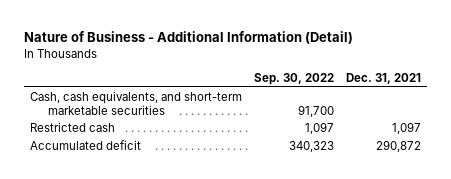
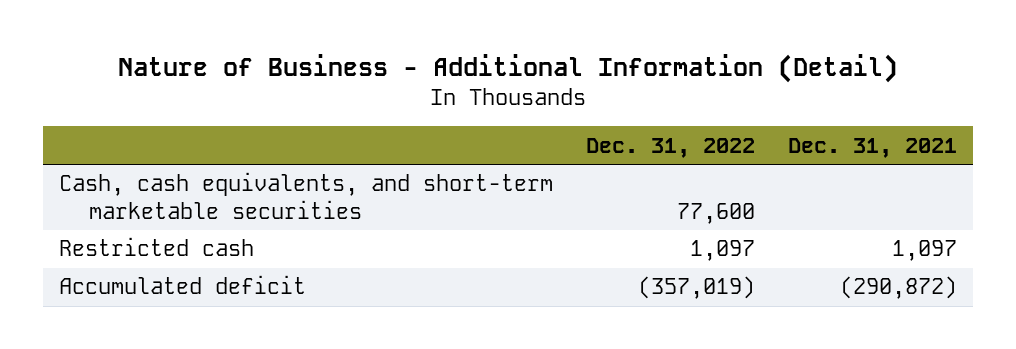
[253,73,334,86] Sep. 30, 2022 -> none
none -> [585,137,755,158] Dec. 31, 2022
[375,140,421,153] 290,872 -> [839,276,957,300] (290,872)

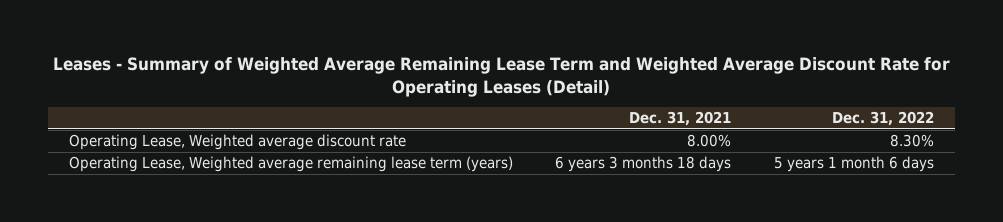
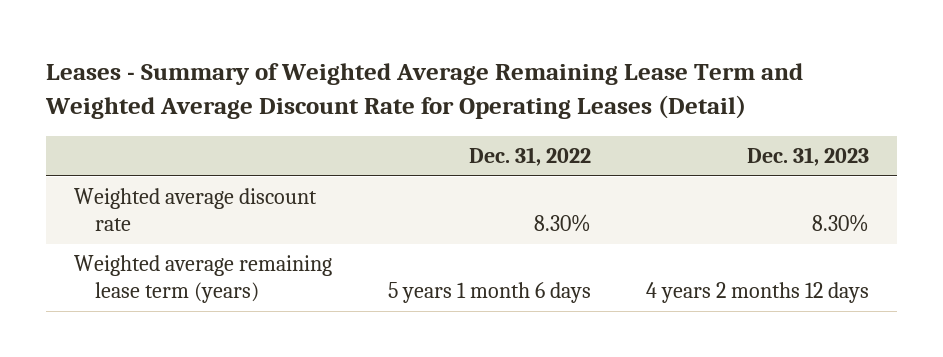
[629,111,732,127] Dec. 31, 2021 -> none
none -> [746,147,869,167] Dec. 31, 2023
[69,134,407,151] Operating Lease, Weighted average discount rate -> [74,188,318,232] Weighted average discount rate
[69,156,514,173] Operating Lease, Weighted average remaining lease term (years) -> [74,255,333,304] Weighted average remaining lease term (years)

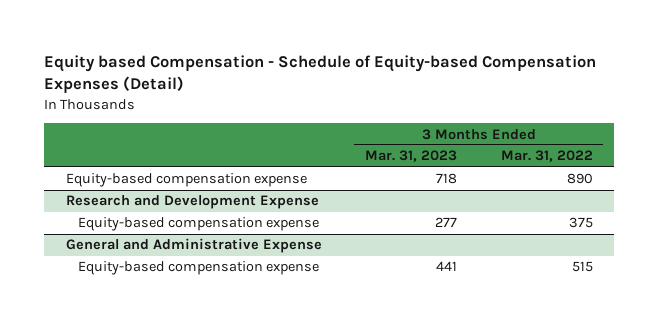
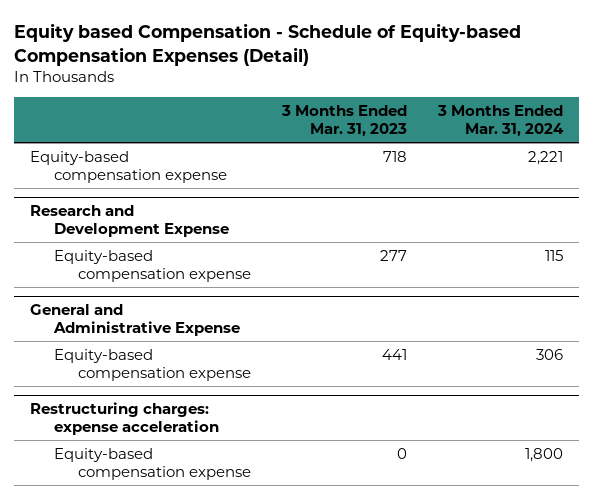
[500,150,593,163] Mar. 31, 2022 -> none
none -> [437,105,565,138] 3 Months Ended Mar. 31, 2024
none -> [30,401,220,436] Restructuring charges: expense acceleration
none -> [54,447,252,480] Equity-based compensation expense

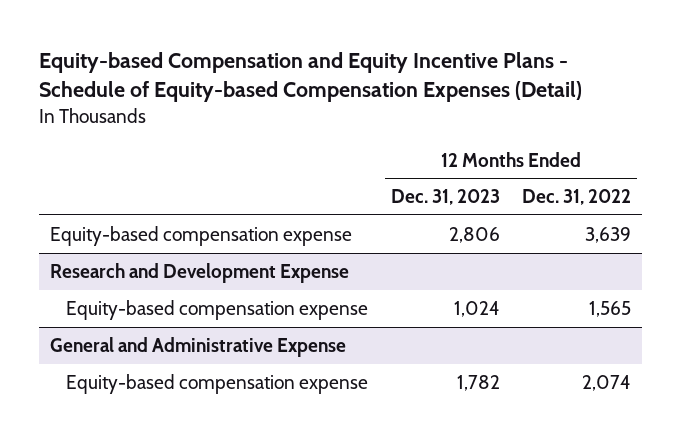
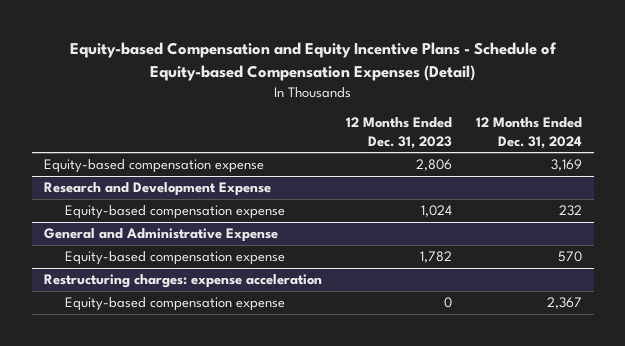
[522,189,632,206] Dec. 31, 2022 -> none
none -> [475,117,582,149] 12 Months Ended Dec. 31, 2024
none -> [43,274,322,289] Restructuring charges: expense acceleration
none -> [65,297,286,312] Equity-based compensation expense

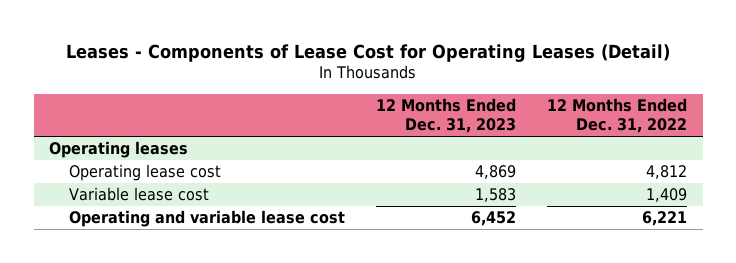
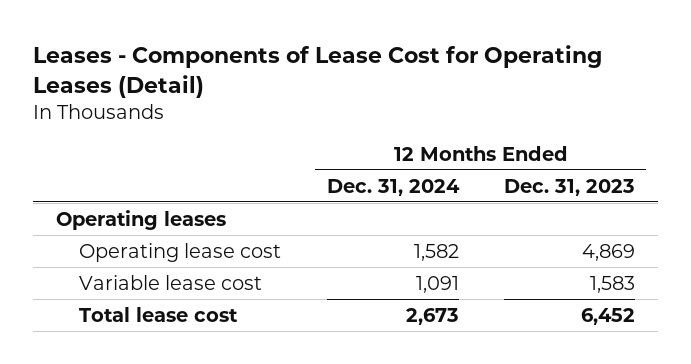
[547,97,688,134] 12 Months Ended Dec. 31, 2022 -> none
none -> [326,178,460,196] Dec. 31, 2024
[68,210,345,228] Operating and variable lease cost -> [79,306,239,322] Total lease cost

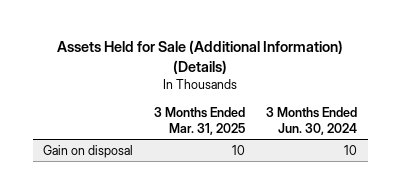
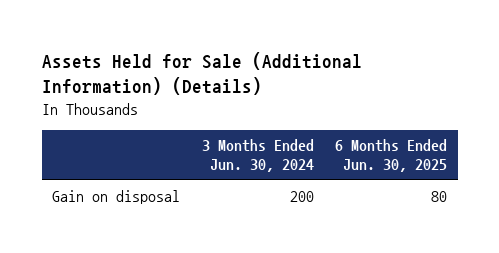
[154,107,246,135] 3 Months Ended Mar. 31, 2025 -> none
none -> [334,139,447,173] 6 Months Ended Jun. 30, 2025
[344,145,358,156] 10 -> [289,190,314,202] 200

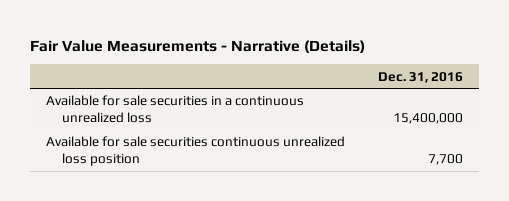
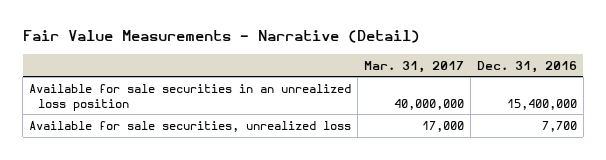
[30,39,366,53] Fair Value Measurements - Narrative (Details) -> [22,30,420,44] Fair Value Measurements - Narrative (Detail)
none -> [363,60,464,73] Mar. 31, 2017
[46,95,305,124] Available for sale securities in a continuous unrealized loss -> [29,83,352,111] Available for sale securities in an unrealized loss position
[46,136,346,167] Available for sale securities continuous unrealized loss position -> [29,120,352,132] Available for sale securities, unrealized loss

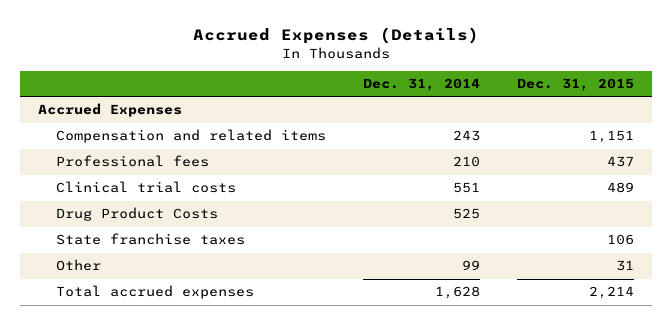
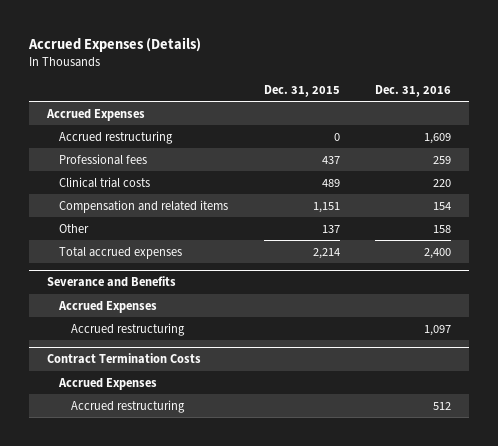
[362,78,480,92] Dec. 31, 2014 -> none
none -> [375,85,452,98] Dec. 31, 2016
none -> [58,130,173,144] Accrued restructuring
[55,207,218,222] Drug Product Costs -> none
[55,233,245,246] State franchise taxes -> none
[55,129,326,144] Compensation and related items -> [58,199,228,213] Compensation and related items
[615,260,634,272] 31 -> [321,224,340,233] 137
none -> [46,276,176,288] Severance and Benefits
none -> [57,300,157,313] Accrued Expenses
none -> [70,322,185,336] Accrued restructuring
none -> [46,353,201,365] Contract Termination Costs
none -> [57,377,157,390] Accrued Expenses
none -> [70,399,185,413] Accrued restructuring

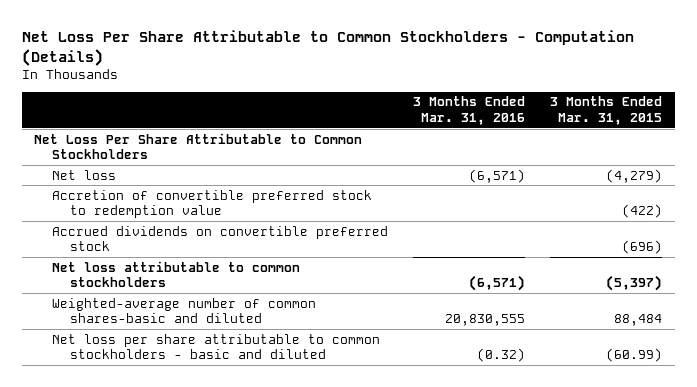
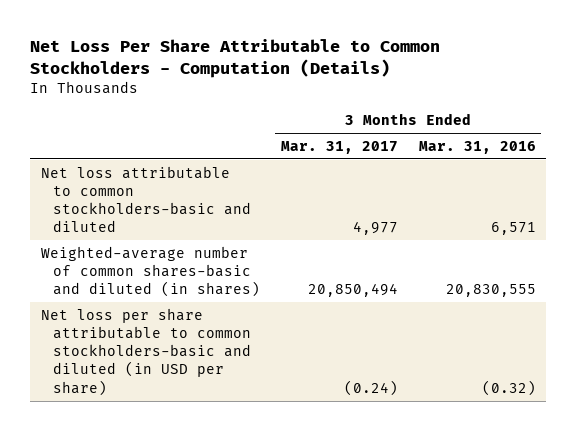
[550,96,663,126] 3 Months Ended Mar. 31, 2015 -> none
none -> [280,141,398,155] Mar. 31, 2017
[34,132,363,160] Net Loss Per Share Attributable to Common Stockholders -> none
[52,169,117,180] Net loss -> none
[52,189,373,219] Accretion of convertible preferred stock to redemption value -> none
[52,225,389,252] Accrued dividends on convertible preferred stock -> none
[52,260,301,288] Net loss attributable to common stockholders -> [40,165,251,233] Net loss attributable to common stockholders-basic and diluted
[469,275,526,292] (6,571) -> [490,222,536,236] 6,571
[52,297,317,324] Weighted-average number of common shares-basic and diluted -> [40,245,260,298] Weighted-average number of common shares-basic and diluted (in shares)
[52,333,381,360] Net loss per share attributable to common stockholders - basic and diluted -> [40,307,251,396] Net loss per share attributable to common stockholders-basic and diluted (in USD per share)

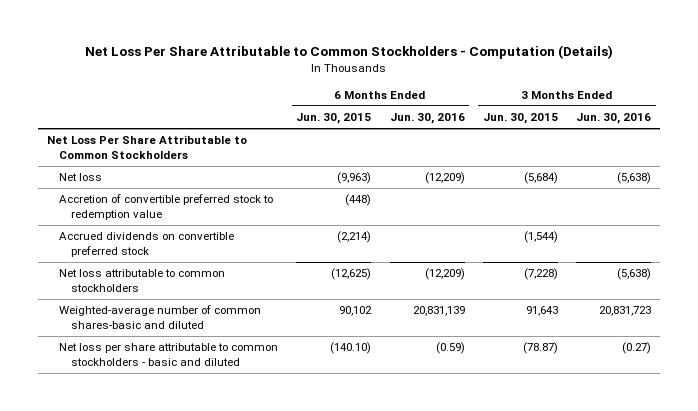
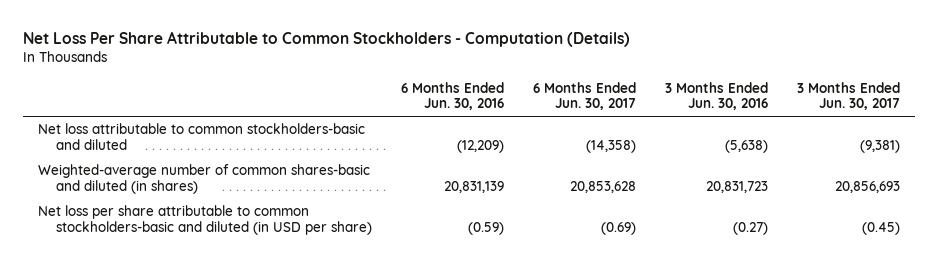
[296,113,372,125] Jun. 30, 2015 -> none
[482,113,558,125] Jun. 30, 2015 -> none
none -> [533,81,637,111] 6 Months Ended Jun. 30, 2017
none -> [797,81,901,111] 3 Months Ended Jun. 30, 2017
[47,135,248,159] Net Loss Per Share Attributable to Common Stockholders -> none
[59,194,274,220] Accretion of convertible preferred stock to redemption value -> none
[59,232,235,257] Accrued dividends on convertible preferred stock -> none
[59,269,226,292] Net loss attributable to common stockholders -> none
[59,173,103,182] Net loss -> [37,123,365,150] Net loss attributable to common stockholders-basic and diluted
[59,305,262,329] Weighted-average number of common shares-basic and diluted -> [37,164,370,194] Weighted-average number of common shares-basic and diluted (in shares)
[59,343,279,366] Net loss per share attributable to common stockholders - basic and diluted -> [37,205,372,235] Net loss per share attributable to common stockholders-basic and diluted (in USD per share)

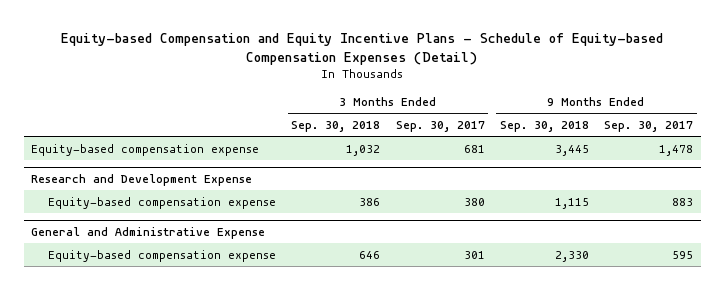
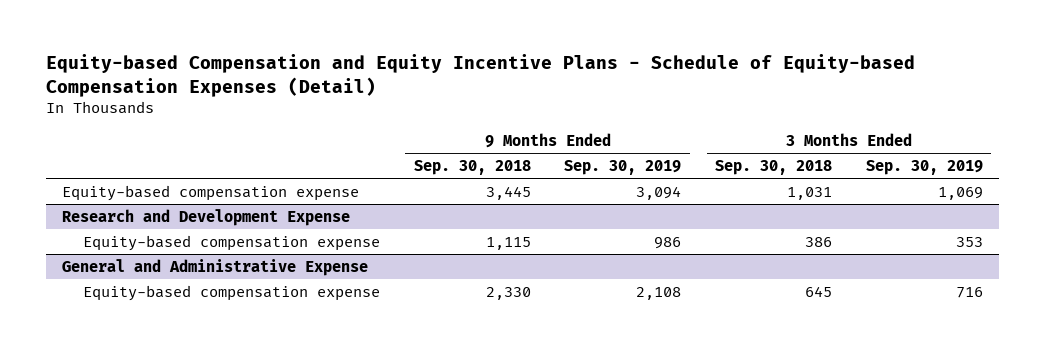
[395,120,485,132] Sep. 30, 2017 -> none
[603,120,693,132] Sep. 30, 2017 -> none
none -> [564,159,682,175] Sep. 30, 2019
none -> [865,159,983,175] Sep. 30, 2019
[346,144,381,156] 1,032 -> [787,186,833,200] 1,031
[359,250,381,259] 646 -> [805,285,833,297] 645

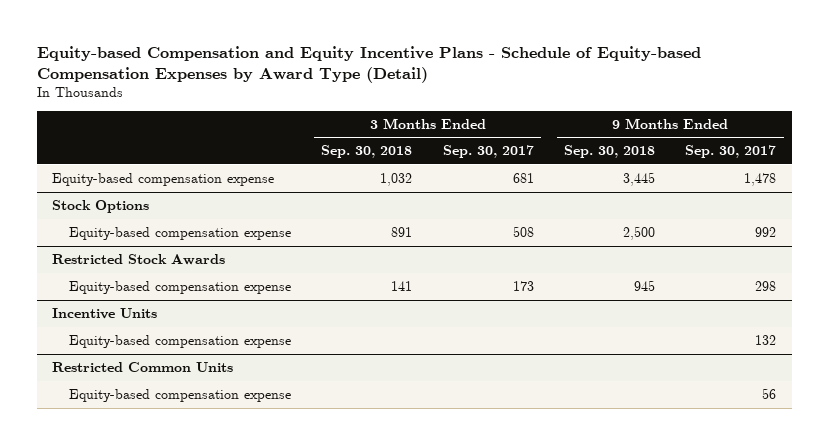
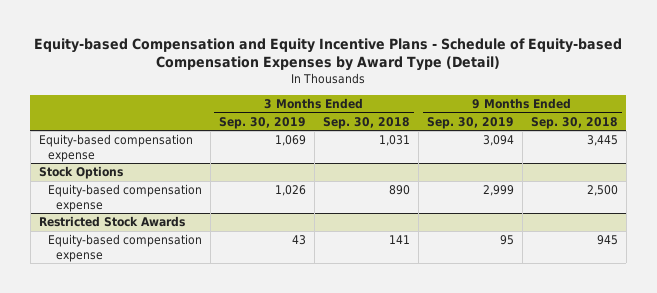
[442,145,534,159] Sep. 30, 2017 -> none
[685,145,777,159] Sep. 30, 2017 -> none
none -> [218,116,306,129] Sep. 30, 2019
none -> [426,116,514,129] Sep. 30, 2019
[380,172,413,186] 1,032 -> [378,135,410,147] 1,031
[391,226,413,237] 891 -> [388,185,410,196] 890
[52,307,158,319] Incentive Units -> none
[69,334,292,348] Equity-based compensation expense -> none
[52,361,234,372] Restricted Common Units -> none
[69,388,292,402] Equity-based compensation expense -> none

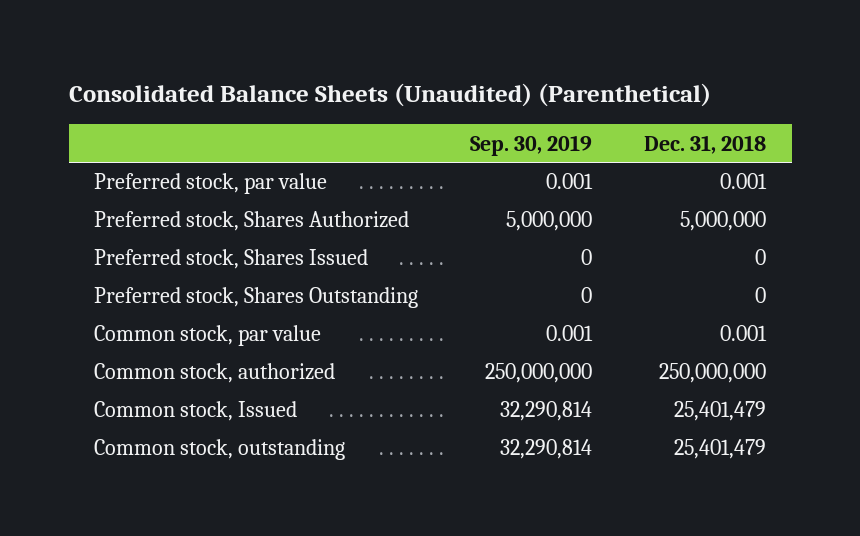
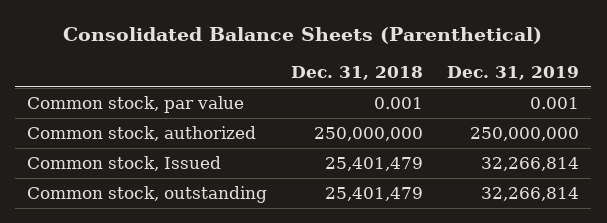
[68,83,711,108] Consolidated Balance Sheets (Unaudited) (Parenthetical) -> [63,26,543,44] Consolidated Balance Sheets (Parenthetical)
[470,134,593,156] Sep. 30, 2019 -> none
none -> [447,65,580,80] Dec. 31, 2019
[94,173,328,195] Preferred stock, par value -> none
[94,211,410,232] Preferred stock, Shares Authorized -> none
[94,249,369,270] Preferred stock, Shares Issued -> none
[94,287,419,309] Preferred stock, Shares Outstanding -> none

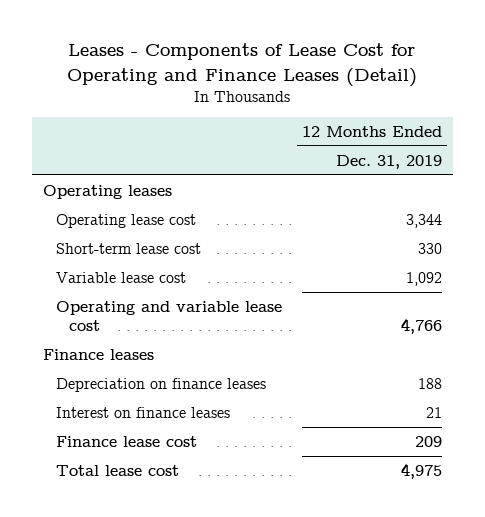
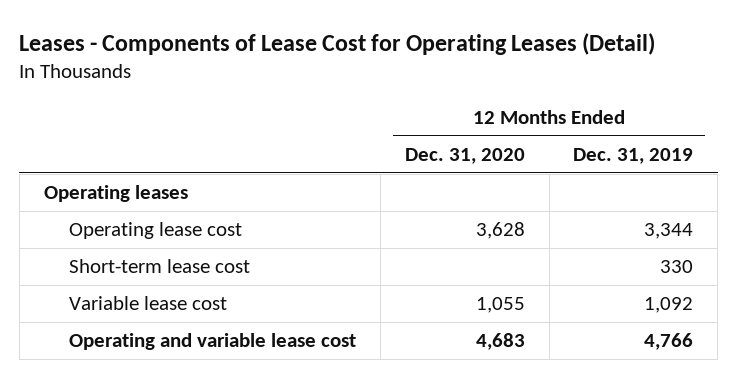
[67,43,418,87] Leases - Components of Lease Cost for Operating and Finance Leases (Detail) -> [19,32,656,55] Leases - Components of Lease Cost for Operating Leases (Detail)
none -> [404,147,525,164] Dec. 31, 2020
[42,348,154,360] Finance leases -> none
[55,377,266,392] Depreciation on finance leases -> none
[55,406,230,418] Interest on finance leases -> none
[55,435,197,447] Finance lease cost -> none
[55,464,179,476] Total lease cost -> none

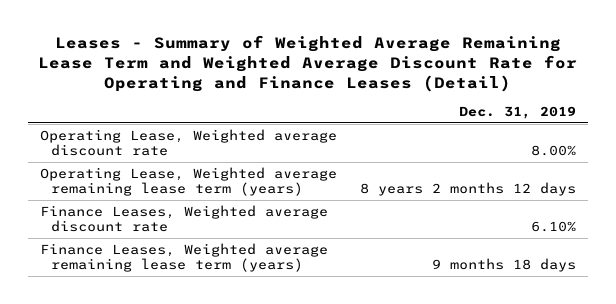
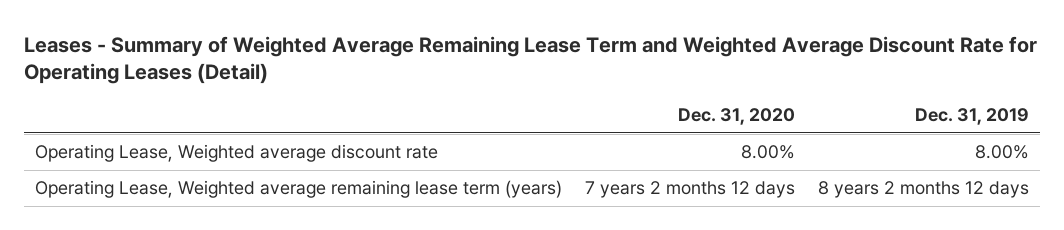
[38,35,578,92] Leases - Summary of Weighted Average Remaining Lease Term and Weighted Average Discount Rate for Operating and Finance Leases (Detail) -> [24,35,1038,85] Leases - Summary of Weighted Average Remaining Lease Term and Weighted Average Discount Rate for Operating Leases (Detail)
none -> [677,108,795,126] Dec. 31, 2020
[39,204,328,233] Finance Leases, Weighted average discount rate -> none
[39,242,328,273] Finance Leases, Weighted average remaining lease term (years) -> none

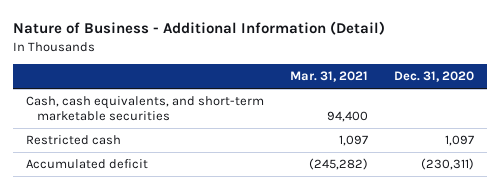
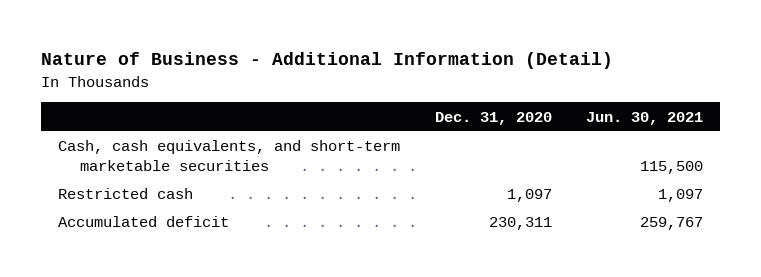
[290,71,369,83] Mar. 31, 2021 -> none
none -> [586,111,704,125] Jun. 30, 2021
[421,158,475,171] (230,311) -> [488,217,552,231] 230,311

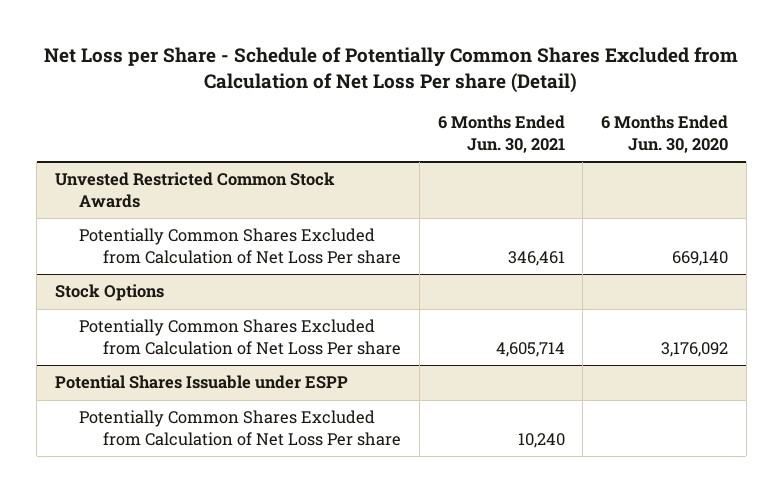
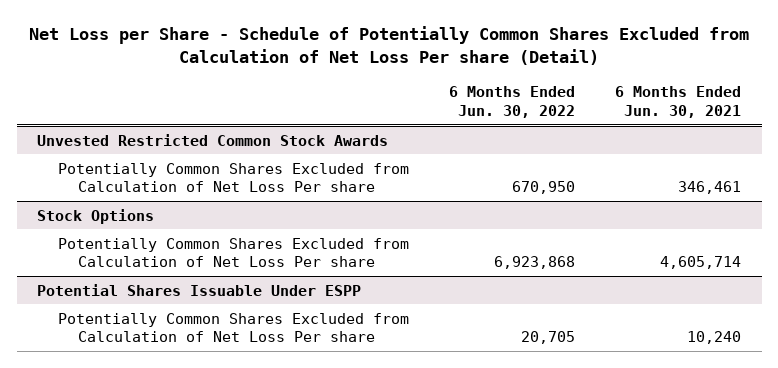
[601,115,729,153] 6 Months Ended Jun. 30, 2020 -> none
none -> [448,86,575,118] 6 Months Ended Jun. 30, 2022
[54,375,348,390] Potential Shares Issuable under ESPP -> [36,283,361,296] Potential Shares Issuable Under ESPP

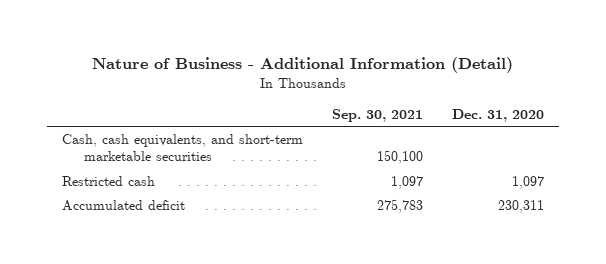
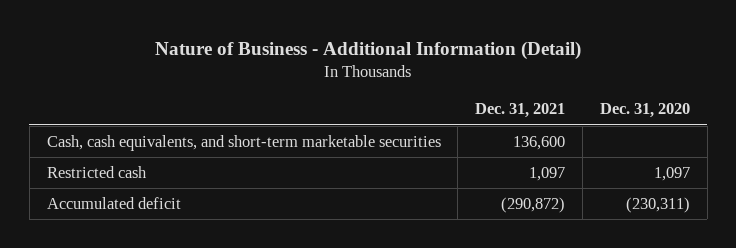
[332,108,424,122] Sep. 30, 2021 -> none
none -> [475,103,566,119] Dec. 31, 2021
[498,200,545,214] 230,311 -> [625,196,690,213] (230,311)

